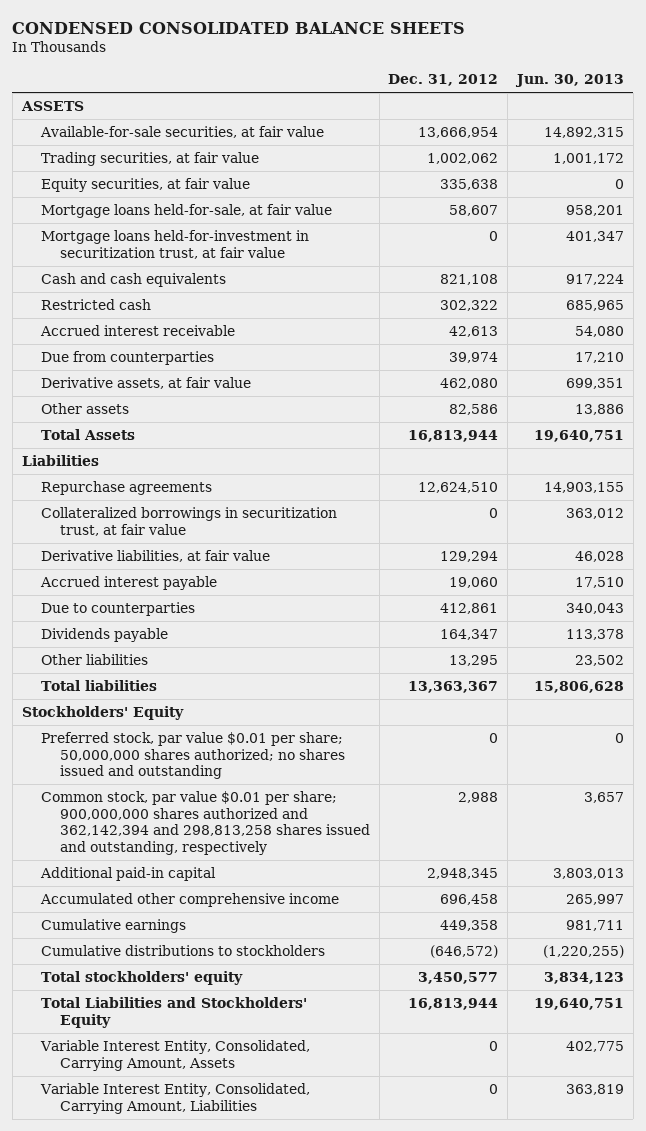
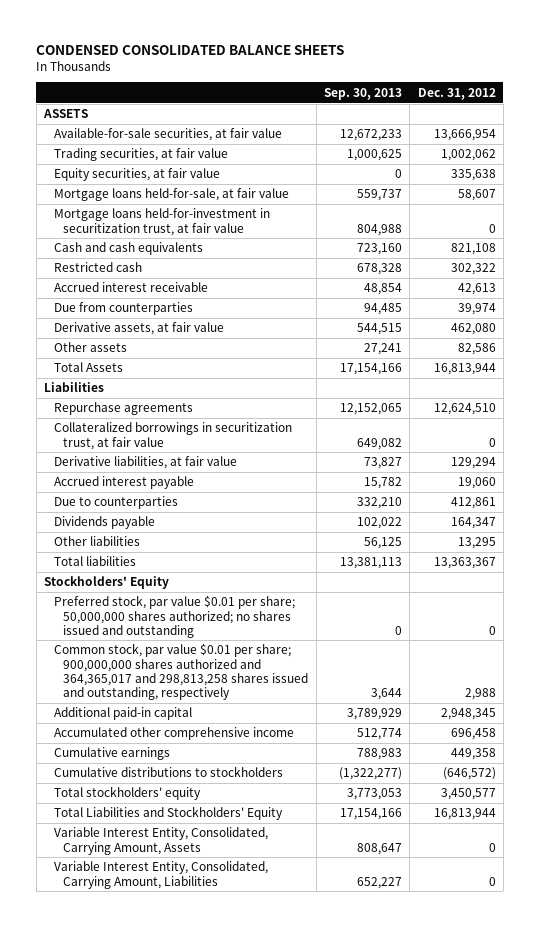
[515,74,625,88] Jun. 30, 2013 -> none
none -> [323,87,402,100] Sep. 30, 2013
[40,791,370,855] Common stock, par value $0.01 per share; 900,000,000 shares authorized and 362,142,394 and 298,813,258 shares issued and outstanding, respectively -> [53,643,309,700] Common stock, par value $0.01 per share; 900,000,000 shares authorized and 364,365,017 and 298,813,258 shares issued and outstanding, respectively

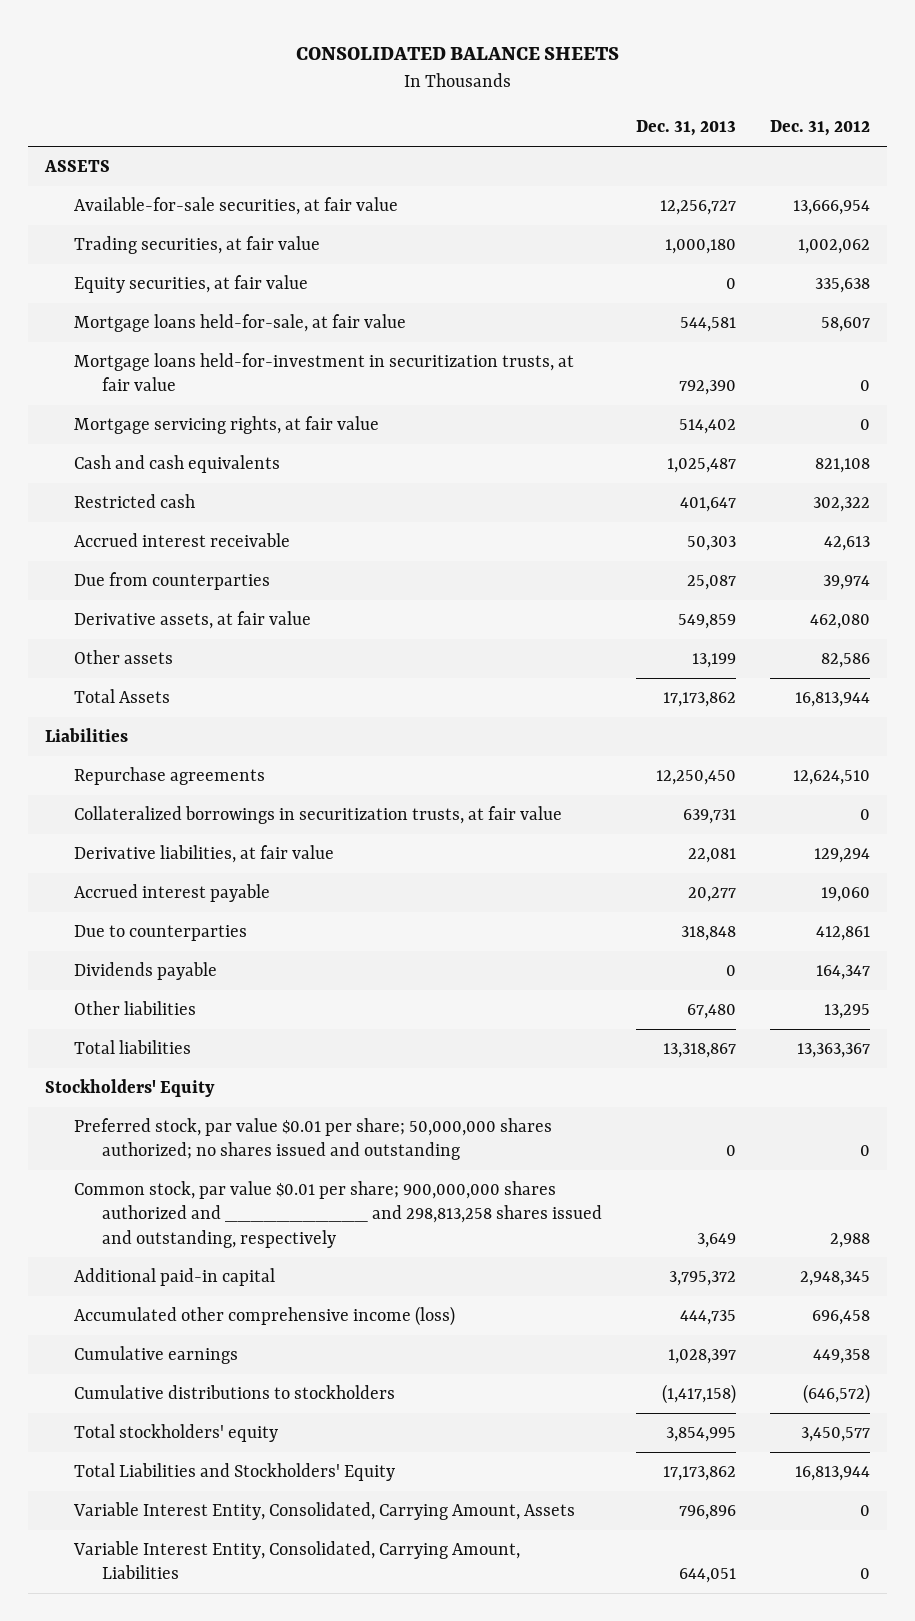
[36,44,345,55] CONDENSED CONSOLIDATED BALANCE SHEETS -> [295,46,619,60] CONSOLIDATED BALANCE SHEETS
[323,87,402,100] Sep. 30, 2013 -> none
none -> [636,120,737,137] Dec. 31, 2013
[53,208,270,236] Mortgage loans held-for-investment in securitization trust, at fair value -> [73,353,574,392] Mortgage loans held-for-investment in securitization trusts, at fair value
none -> [73,416,379,435] Mortgage servicing rights, at fair value
[53,422,292,450] Collateralized borrowings in securitization trust, at fair value -> [73,806,562,825] Collateralized borrowings in securitization trusts, at fair value
[53,643,309,700] Common stock, par value $0.01 per share; 900,000,000 shares authorized and 364,365,017 and 298,813,258 shares issued and outstanding, respectively -> [73,1181,603,1248] Common stock, par value $0.01 per share; 900,000,000 shares authorized and ___________ and 298,813,258 shares issued and outstanding, respectively
[53,727,294,741] Accumulated other comprehensive income -> [73,1306,455,1327] Accumulated other comprehensive income (loss)

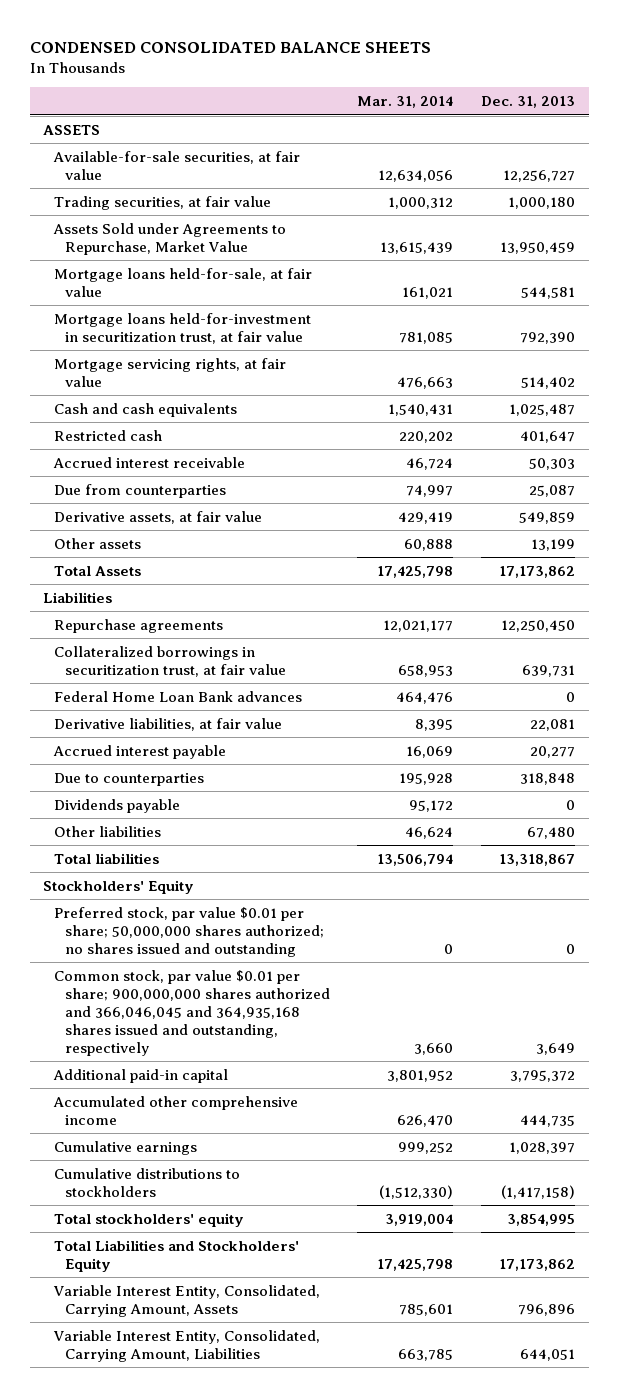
[295,46,619,60] CONSOLIDATED BALANCE SHEETS -> [29,41,431,53] CONDENSED CONSOLIDATED BALANCE SHEETS
[770,120,871,137] Dec. 31, 2012 -> none
none -> [357,96,454,109] Mar. 31, 2014
[73,275,308,294] Equity securities, at fair value -> none
none -> [53,222,287,255] Assets Sold under Agreements to Repurchase, Market Value
[73,353,574,392] Mortgage loans held-for-investment in securitization trusts, at fair value -> [54,312,312,344] Mortgage loans held-for-investment in securitization trust, at fair value
[73,806,562,825] Collateralized borrowings in securitization trusts, at fair value -> [54,645,286,677] Collateralized borrowings in securitization trust, at fair value
none -> [54,690,303,702] Federal Home Loan Bank advances
[73,1181,603,1248] Common stock, par value $0.01 per share; 900,000,000 shares authorized and ___________ and 298,813,258 shares issued and outstanding, respectively -> [54,969,330,1056] Common stock, par value $0.01 per share; 900,000,000 shares authorized and 366,046,045 and 364,935,168 shares issued and outstanding, respectively
[73,1306,455,1327] Accumulated other comprehensive income (loss) -> [53,1095,299,1125] Accumulated other comprehensive income

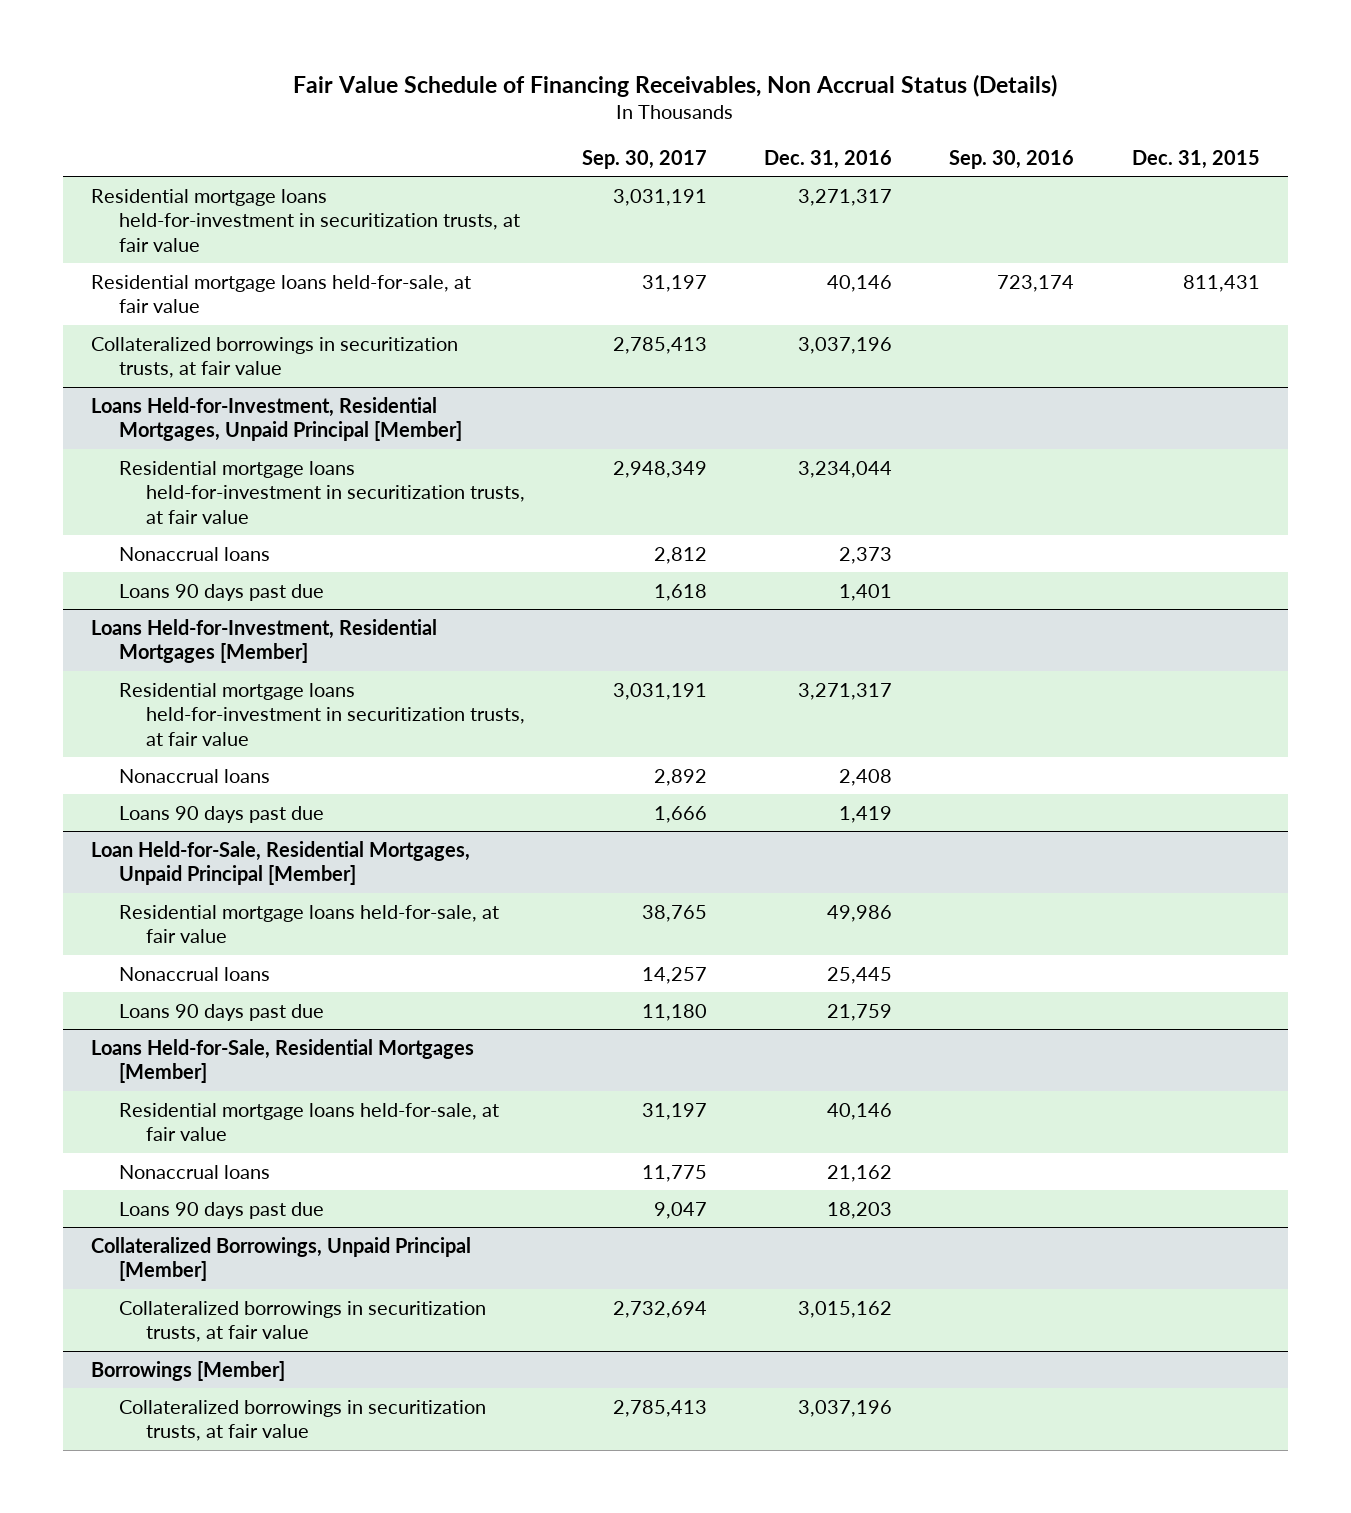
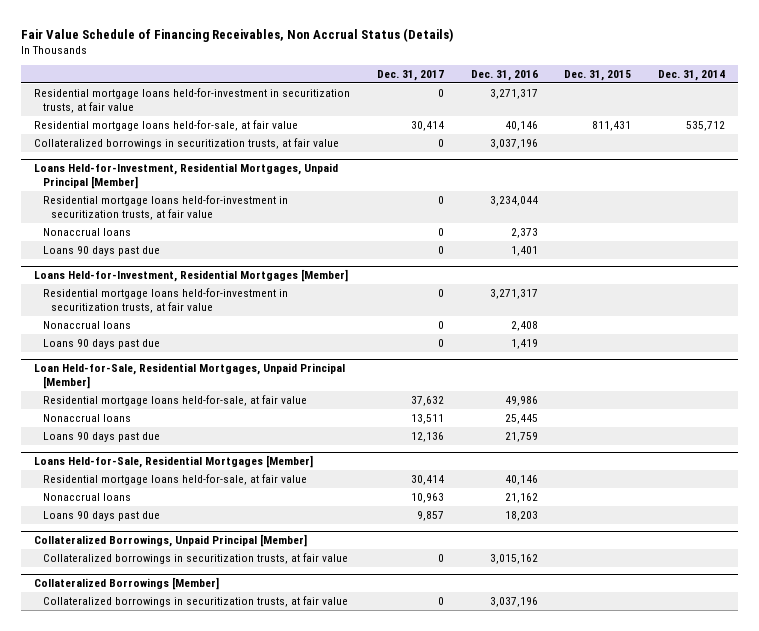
[582,149,708,169] Sep. 30, 2017 -> none
[949,149,1075,169] Sep. 30, 2016 -> none
none -> [376,69,444,81] Dec. 31, 2017
none -> [657,69,725,81] Dec. 31, 2014
[91,1360,286,1381] Borrowings [Member] -> [34,577,220,591] Collateralized Borrowings [Member]

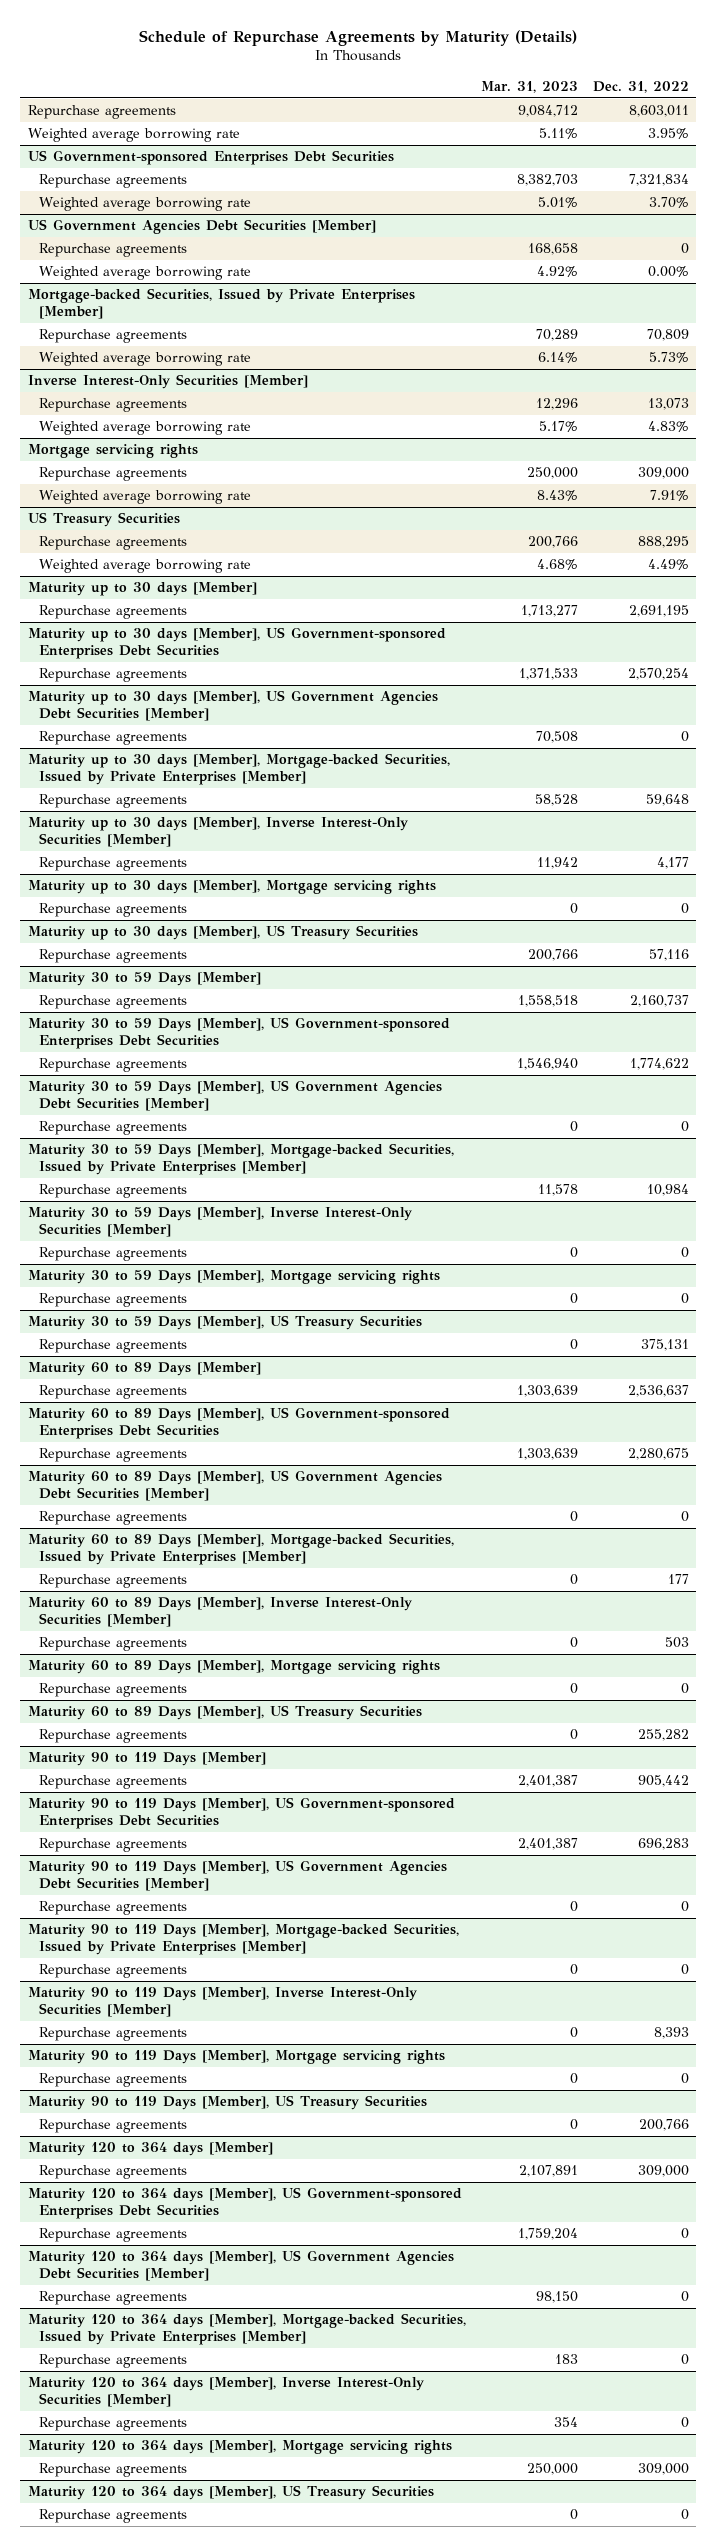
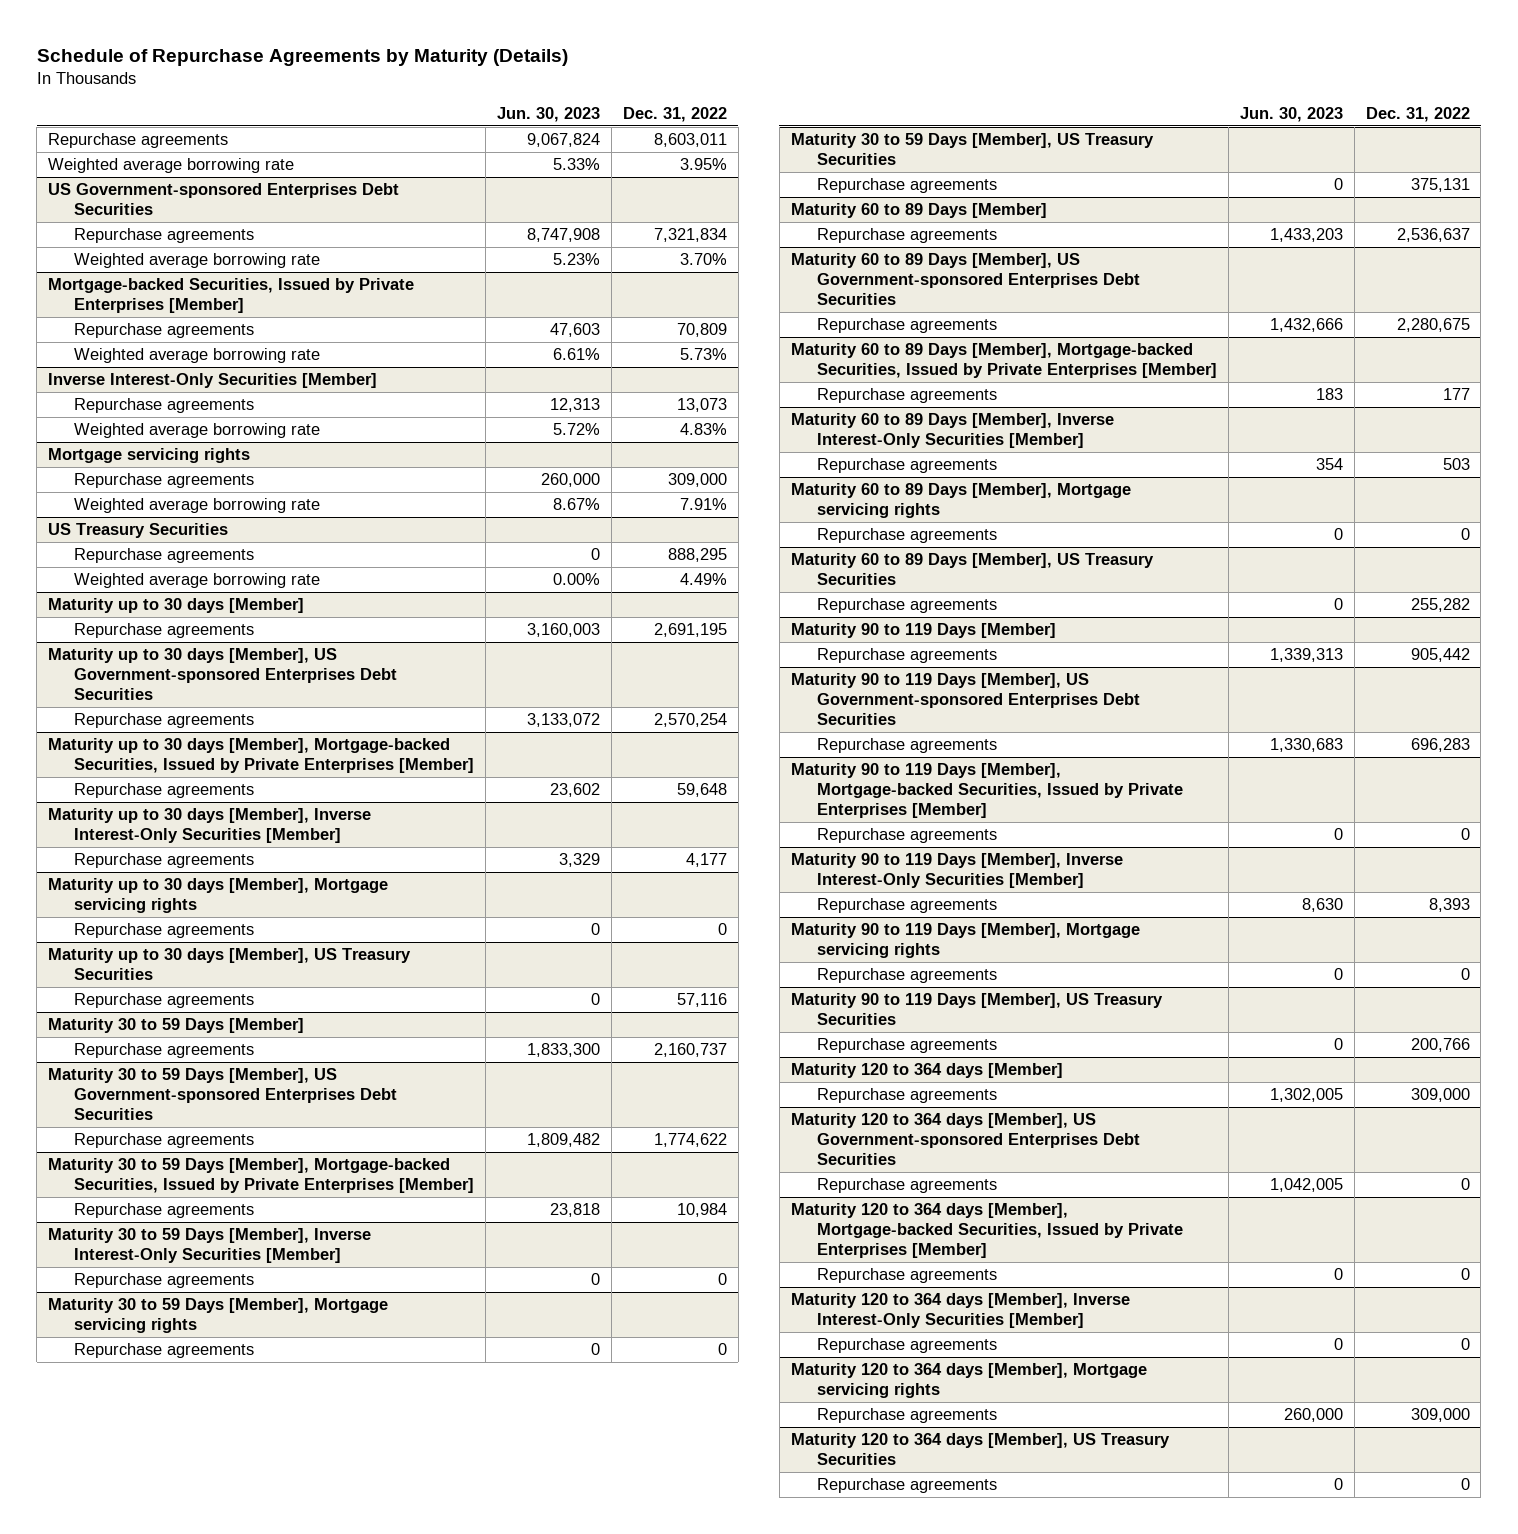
[480,80,578,93] Mar. 31, 2023 -> none
none -> [497,106,601,122] Jun. 30, 2023
[27,219,376,235] US Government Agencies Debt Securities [Member] -> none
[38,243,187,258] Repurchase agreements -> none
[38,266,251,281] Weighted average borrowing rate -> none
[27,690,438,722] Maturity up to 30 days [Member], US Government Agencies Debt Securities [Member] -> none
[38,731,187,746] Repurchase agreements -> none
[27,1080,442,1112] Maturity 30 to 59 Days [Member], US Government Agencies Debt Securities [Member] -> none
[38,1121,187,1136] Repurchase agreements -> none
[27,1470,442,1502] Maturity 60 to 89 Days [Member], US Government Agencies Debt Securities [Member] -> none
[38,1511,187,1526] Repurchase agreements -> none
[27,1860,447,1892] Maturity 90 to 119 Days [Member], US Government Agencies Debt Securities [Member] -> none
[38,1901,187,1916] Repurchase agreements -> none
[27,2250,454,2282] Maturity 120 to 364 days [Member], US Government Agencies Debt Securities [Member] -> none
[38,2291,187,2306] Repurchase agreements -> none

